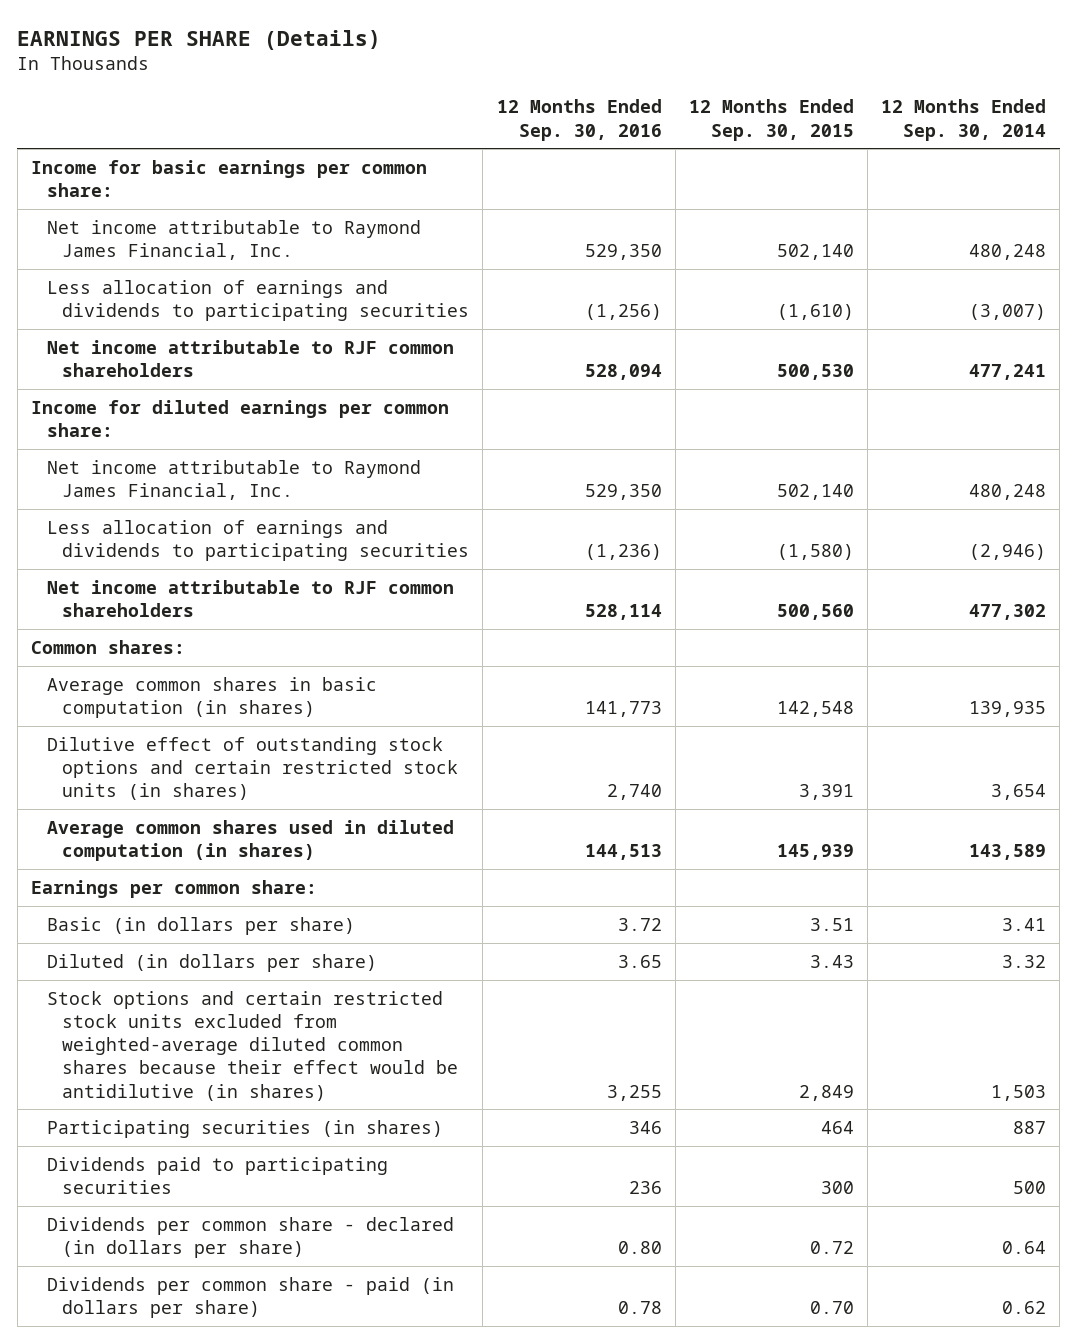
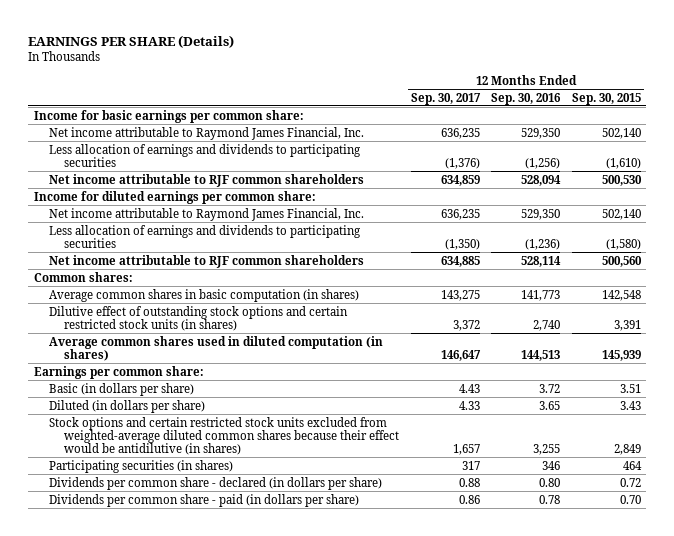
[880,99,1046,141] 12 Months Ended Sep. 30, 2014 -> none
none -> [410,92,481,105] Sep. 30, 2017
[46,1156,388,1195] Dividends paid to participating securities -> none

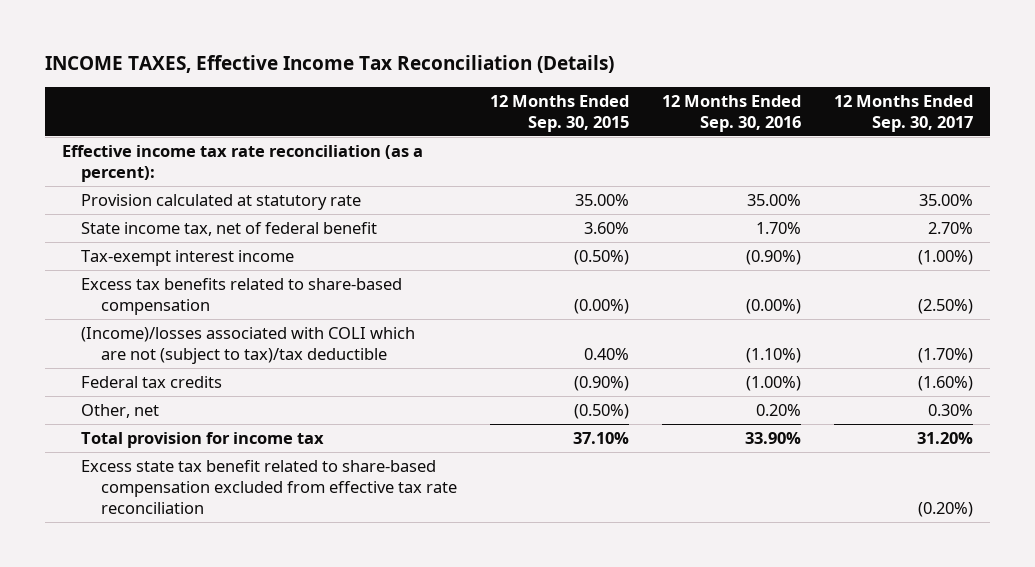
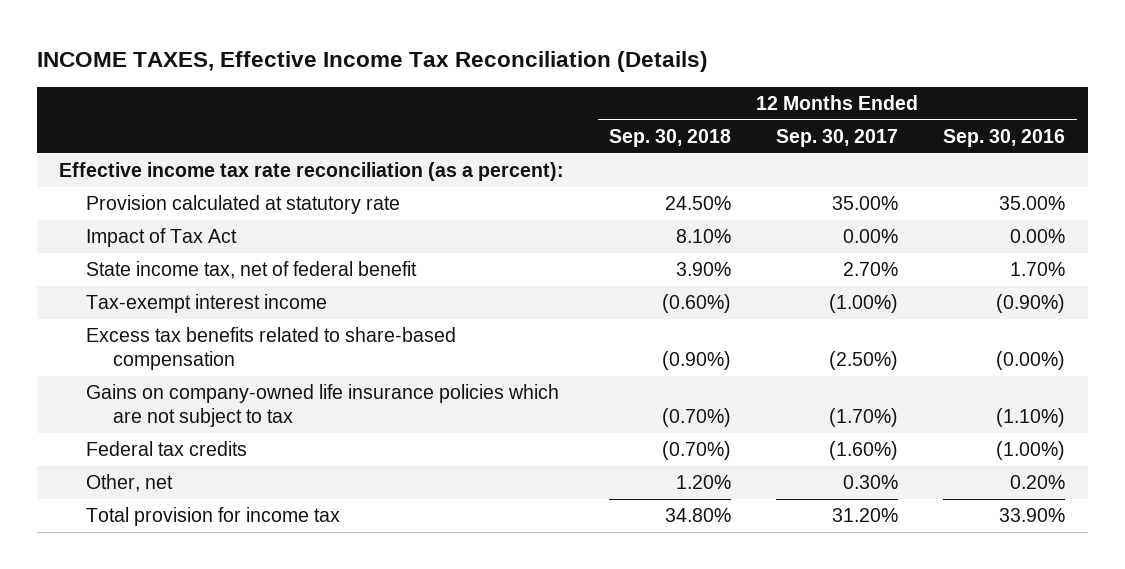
[489,94,629,132] 12 Months Ended Sep. 30, 2015 -> none
none -> [609,129,732,148] Sep. 30, 2018
none -> [85,228,237,248] Impact of Tax Act
[81,326,416,364] (Income)/losses associated with COLI which are not (subject to tax)/tax deductible -> [85,384,559,427] Gains on company-owned life insurance policies which are not subject to tax
[81,459,457,514] Excess state tax benefit related to share-based compensation excluded from effective tax rate reconciliation -> none

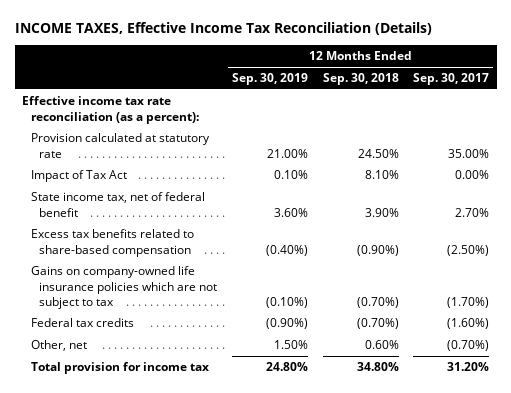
[943,129,1066,148] Sep. 30, 2016 -> none
none -> [231,73,308,86] Sep. 30, 2019
[85,294,327,314] Tax-exempt interest income -> none
[676,475,732,490] 1.20% -> [364,340,399,350] 0.60%
[843,475,899,490] 0.30% -> [447,340,490,352] (0.70%)

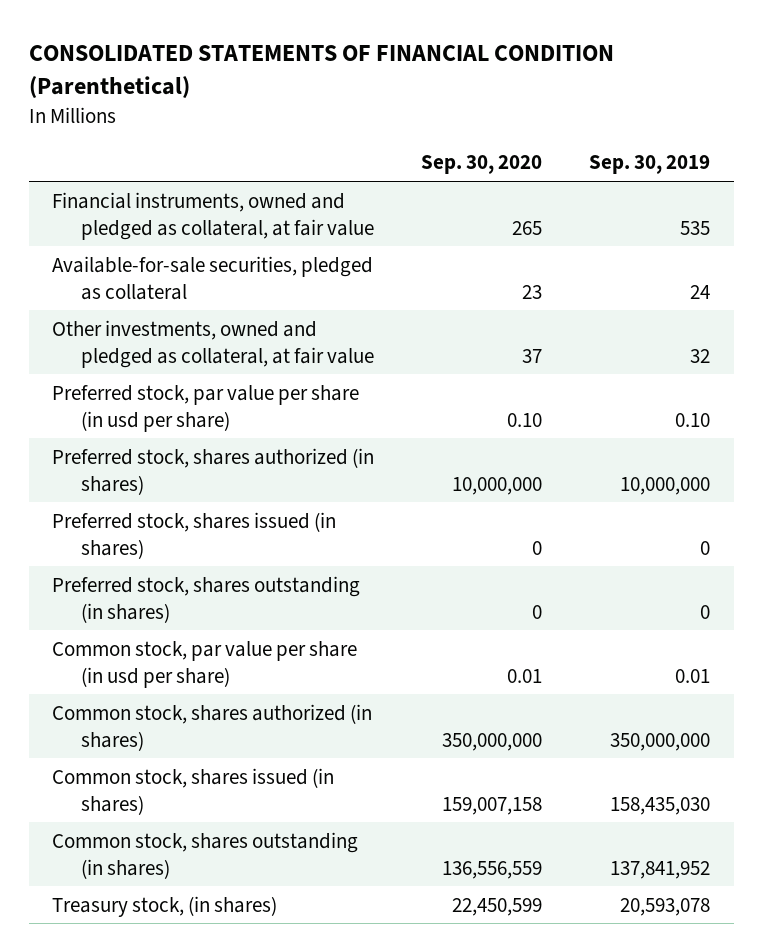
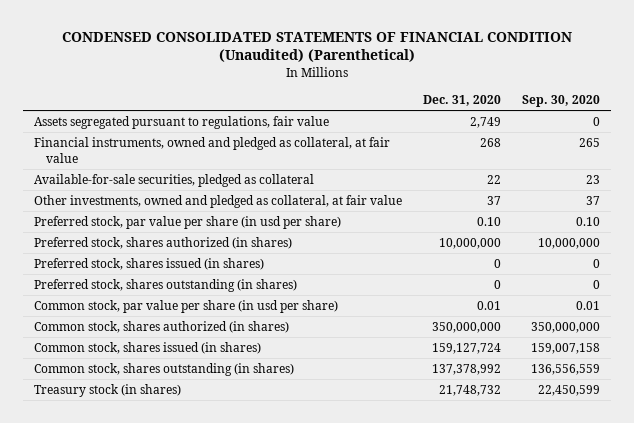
[28,45,614,99] CONSOLIDATED STATEMENTS OF FINANCIAL CONDITION (Parenthetical) -> [61,31,572,63] CONDENSED CONSOLIDATED STATEMENTS OF FINANCIAL CONDITION (Unaudited) (Parenthetical)
[589,155,711,175] Sep. 30, 2019 -> none
none -> [422,94,501,106] Dec. 31, 2020
none -> [33,115,329,129] Assets segregated pursuant to regulations, fair value
[52,895,278,917] Treasury stock, (in shares) -> [33,383,181,397] Treasury stock (in shares)

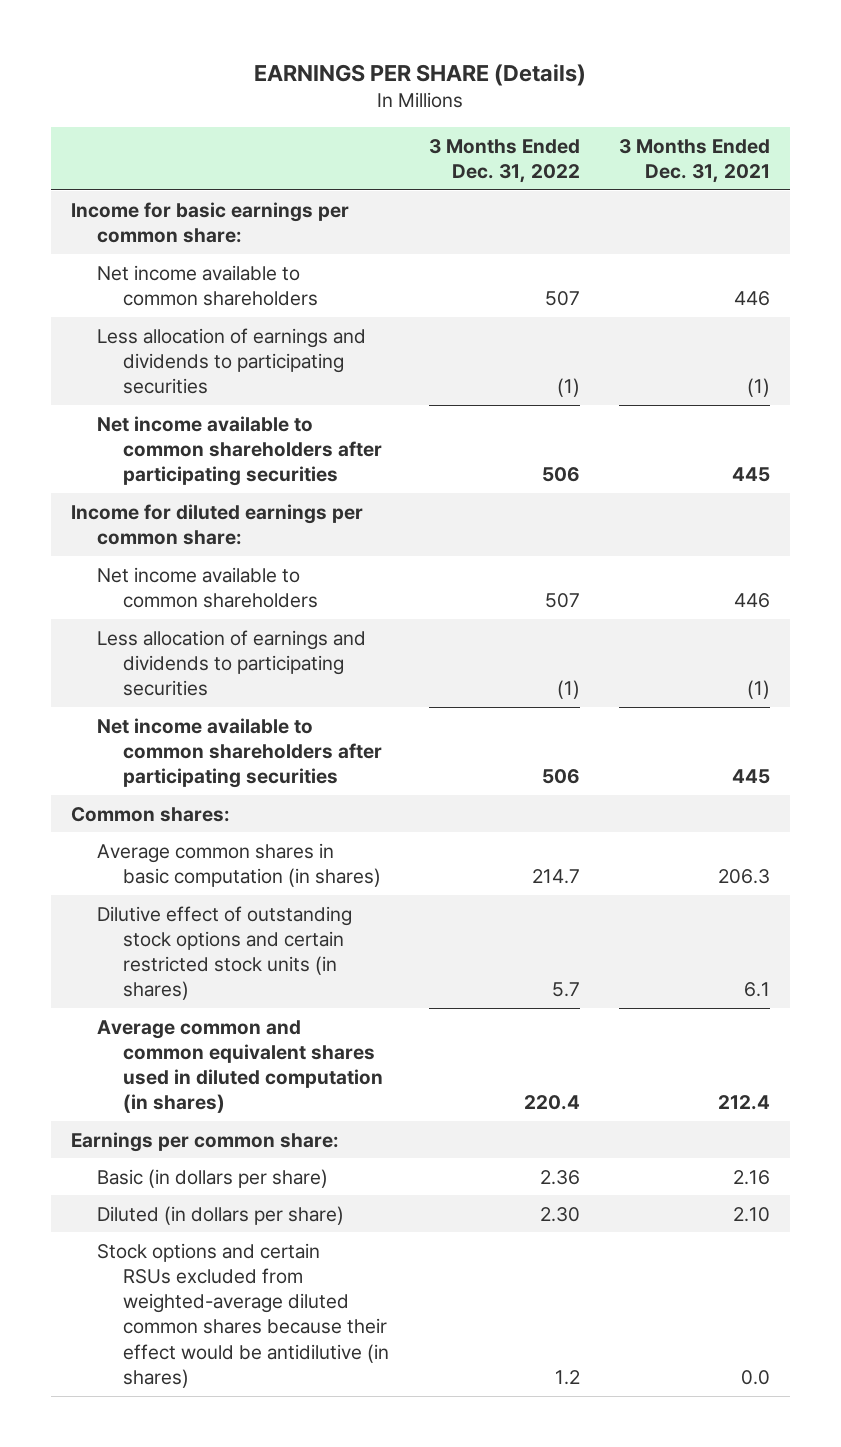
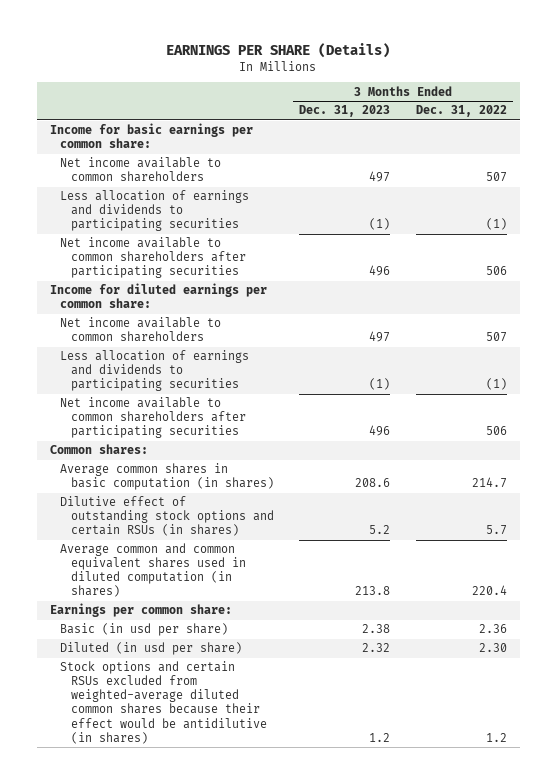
[619,138,771,183] 3 Months Ended Dec. 31, 2021 -> none
none -> [299,105,391,118] Dec. 31, 2023
[96,905,352,1001] Dilutive effect of outstanding stock options and certain restricted stock units (in shares) -> [60,496,274,537] Dilutive effect of outstanding stock options and certain RSUs (in shares)
[96,1168,328,1188] Basic (in dollars per share) -> [60,623,229,637] Basic (in usd per share)
[96,1205,344,1225] Diluted (in dollars per share) -> [60,642,243,656] Diluted (in usd per share)

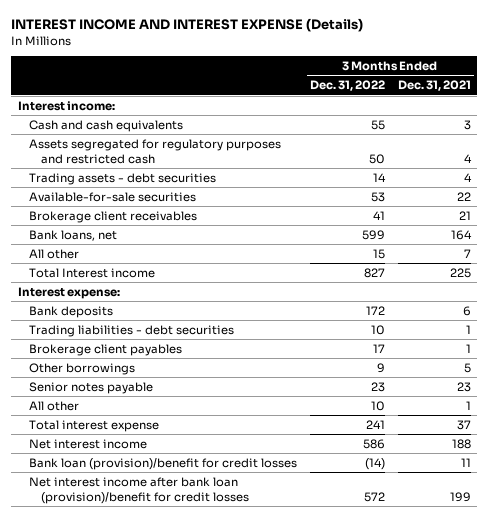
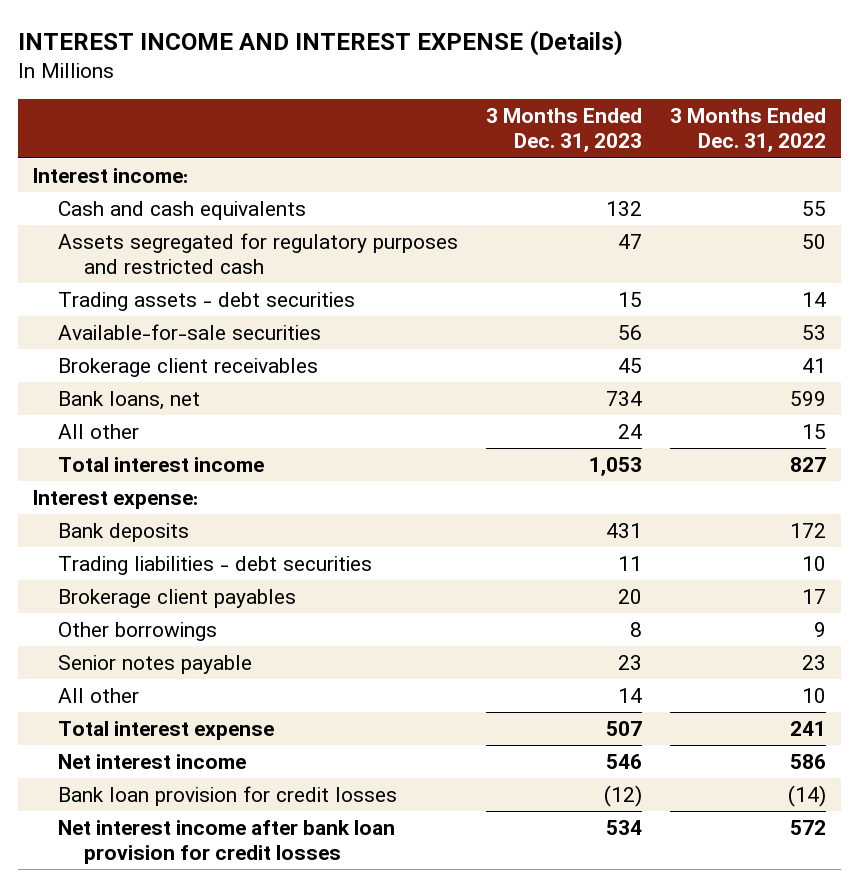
[397,80,471,92] Dec. 31, 2021 -> none
none -> [486,108,643,153] 3 Months Ended Dec. 31, 2023
[29,267,156,278] Total Interest income -> [58,457,265,473] Total interest income
[29,457,298,470] Bank loan (provision)/benefit for credit losses -> [58,786,398,807] Bank loan provision for credit losses
[29,476,250,504] Net interest income after bank loan (provision)/benefit for credit losses -> [58,820,396,865] Net interest income after bank loan provision for credit losses

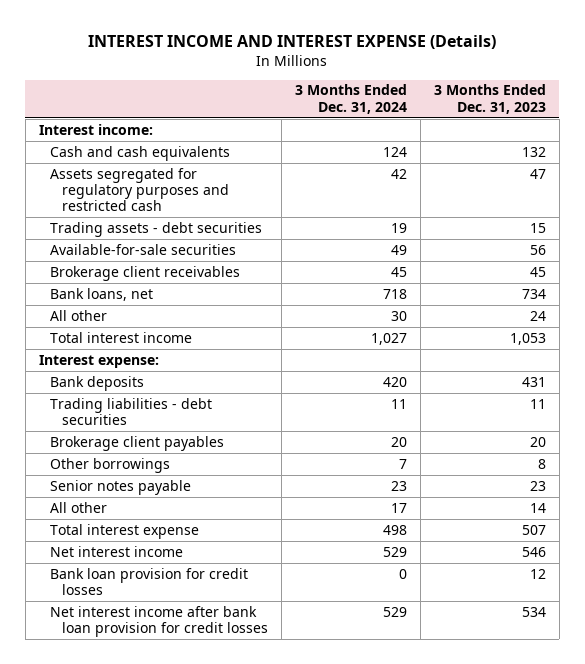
[670,108,827,153] 3 Months Ended Dec. 31, 2022 -> none
none -> [294,84,407,114] 3 Months Ended Dec. 31, 2024
[604,785,643,808] (12) -> [529,568,546,579] 12

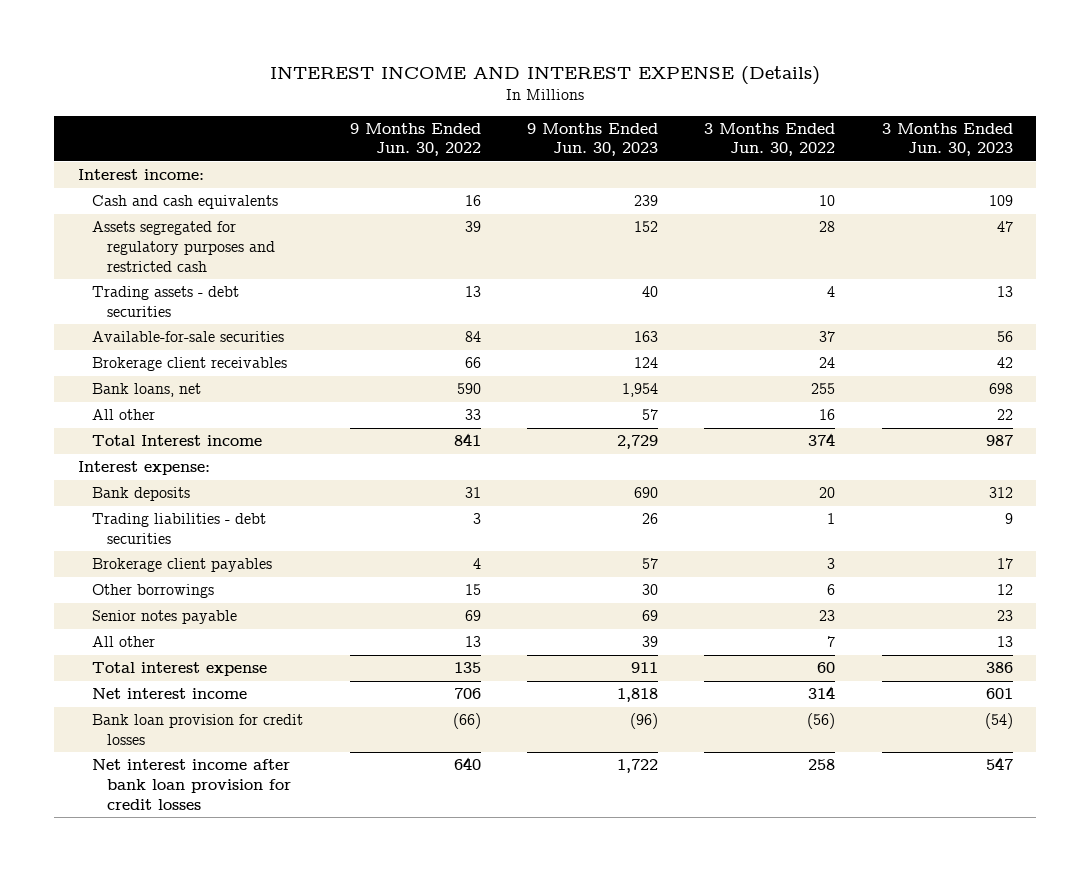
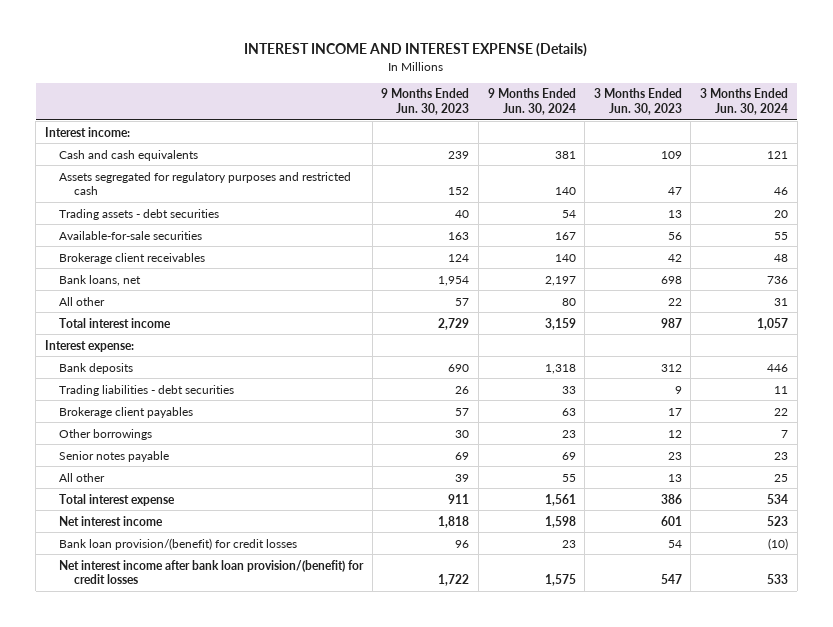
[349,122,481,157] 9 Months Ended Jun. 30, 2022 -> none
[704,122,836,157] 3 Months Ended Jun. 30, 2022 -> none
none -> [487,88,576,115] 9 Months Ended Jun. 30, 2024
none -> [699,88,788,115] 3 Months Ended Jun. 30, 2024
[92,435,263,447] Total Interest income -> [59,317,172,328] Total interest income
[92,714,304,745] Bank loan provision for credit losses -> [59,537,298,550] Bank loan provision/(benefit) for credit losses
[629,713,658,730] (96) -> [455,539,470,548] 96
[984,713,1013,730] (54) -> [667,539,682,548] 54
[92,759,291,810] Net interest income after bank loan provision for credit losses -> [59,559,365,585] Net interest income after bank loan provision/(benefit) for credit losses

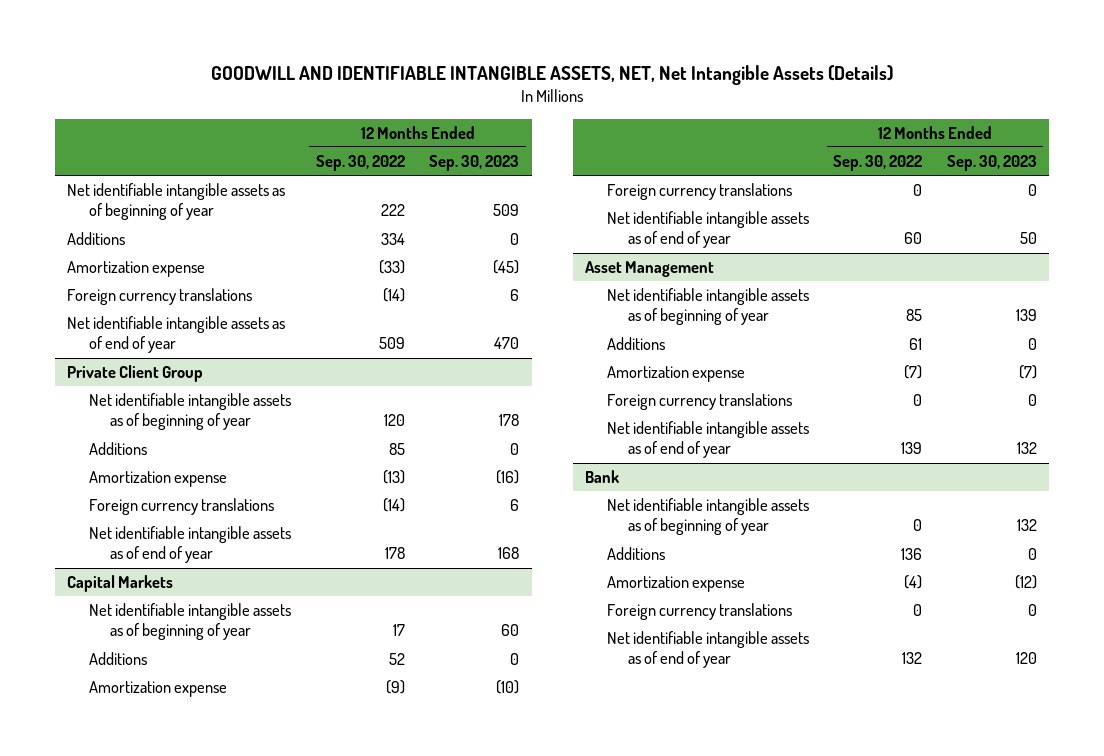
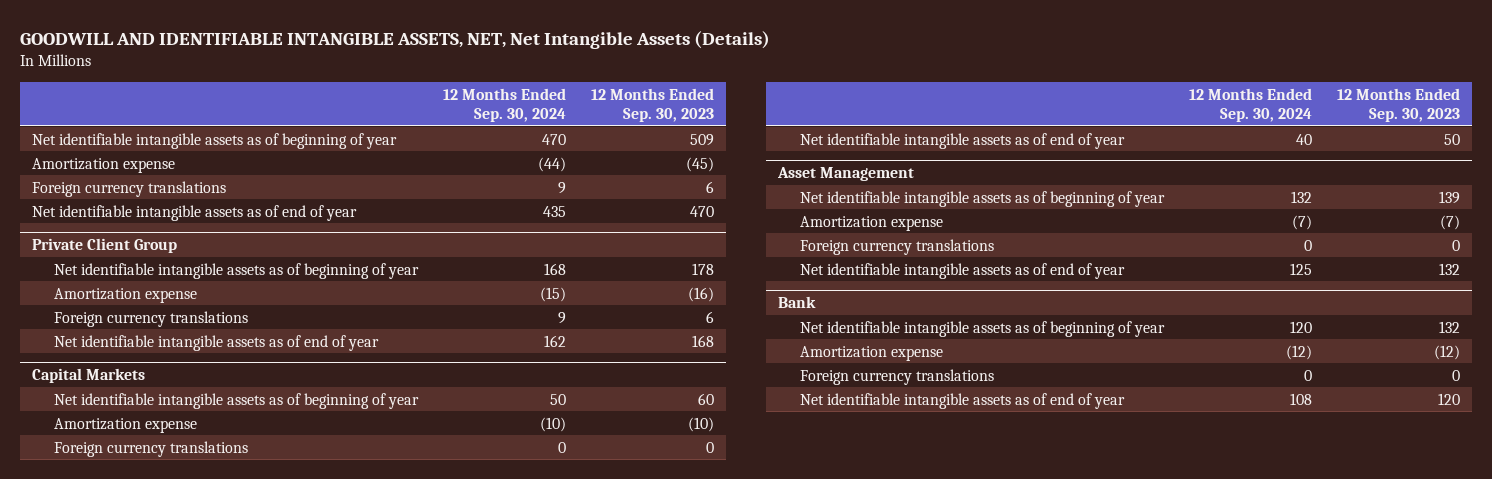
[315,155,405,172] Sep. 30, 2022 -> none
none -> [442,88,566,123] 12 Months Ended Sep. 30, 2024
[67,232,126,246] Additions -> none
[88,442,147,456] Additions -> none
[88,652,147,666] Additions -> none
[606,337,665,351] Additions -> none
[606,547,665,561] Additions -> none

